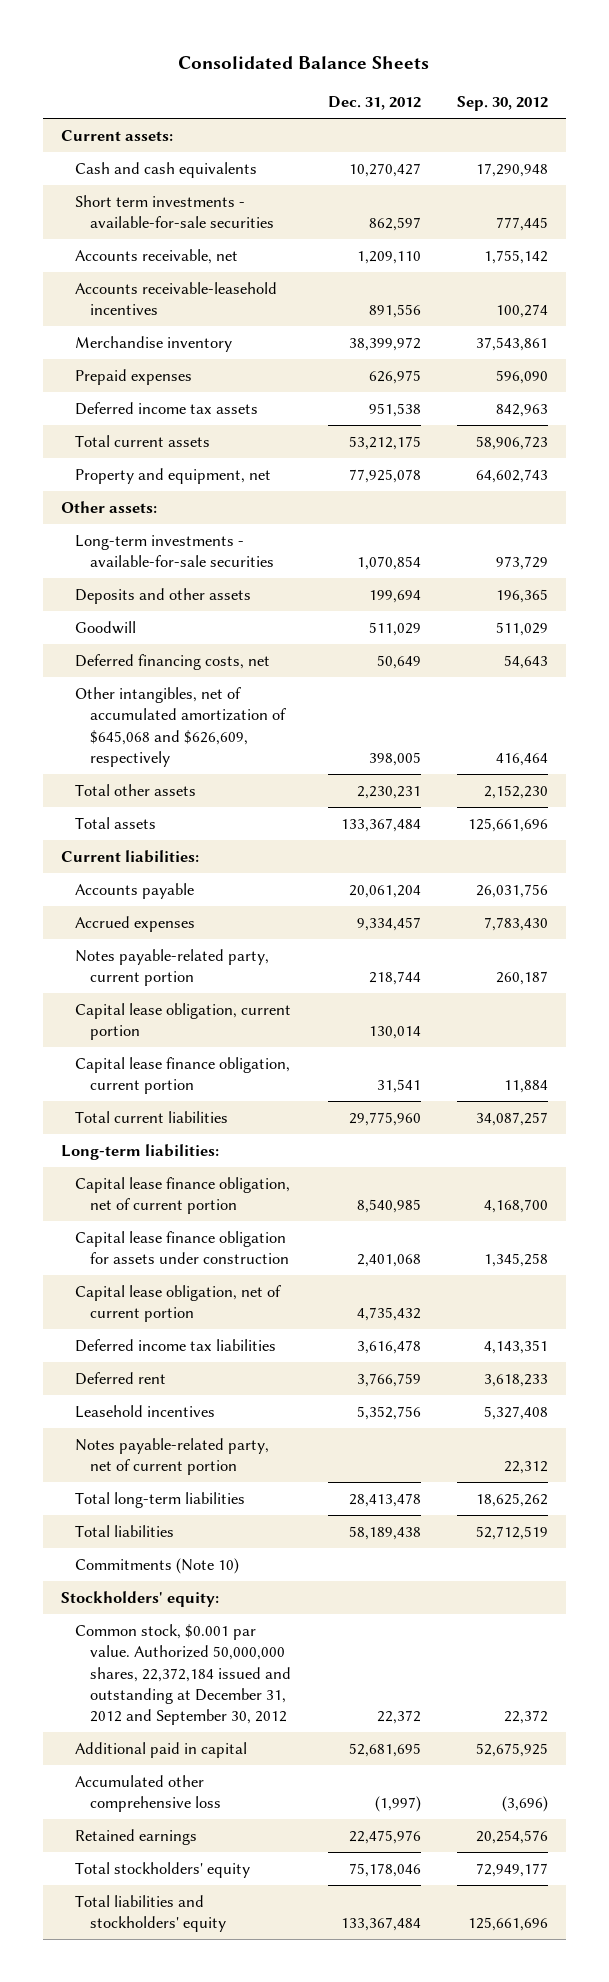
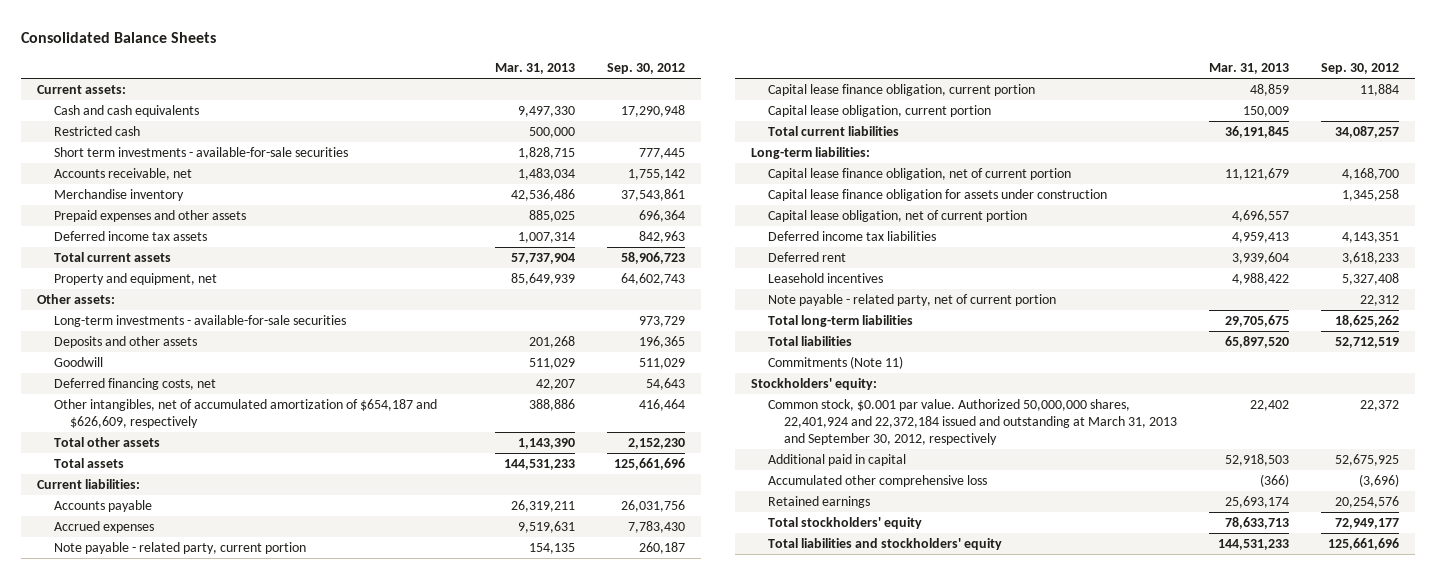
[327,96,421,111] Dec. 31, 2012 -> none
none -> [495,62,576,74] Mar. 31, 2013
none -> [53,126,140,137] Restricted cash
[75,281,278,316] Accounts receivable-leasehold incentives -> none
[75,368,193,385] Prepaid expenses -> [53,210,246,223] Prepaid expenses and other assets
[495,369,548,384] 596,090 -> [638,210,685,223] 696,364
[75,686,286,768] Other intangibles, net of accumulated amortization of $645,068 and $626,609, respectively -> [53,399,437,429] Other intangibles, net of accumulated amortization of $654,187 and $626,609, respectively
[75,948,270,987] Notes payable-related party, current portion -> [53,542,306,555] Note payable - related party, current portion
[75,1002,292,1041] Capital lease obligation, current portion -> [767,105,991,118] Capital lease obligation, current portion
[75,1437,270,1476] Notes payable-related party, net of current portion -> [767,294,1056,307] Note payable - related party, net of current portion
[75,1557,240,1574] Commitments (Note 10) -> [767,356,903,370] Commitments (Note 11)
[75,1623,291,1726] Common stock, $0.001 par value. Authorized 50,000,000 shares, 22,372,184 issued and outstanding at December 31, 2012 and September 30, 2012 -> [767,399,1178,445] Common stock, $0.001 par value. Authorized 50,000,000 shares, 22,401,924 and 22,372,184 issued and outstanding at March 31, 2013 and September 30, 2012, respectively

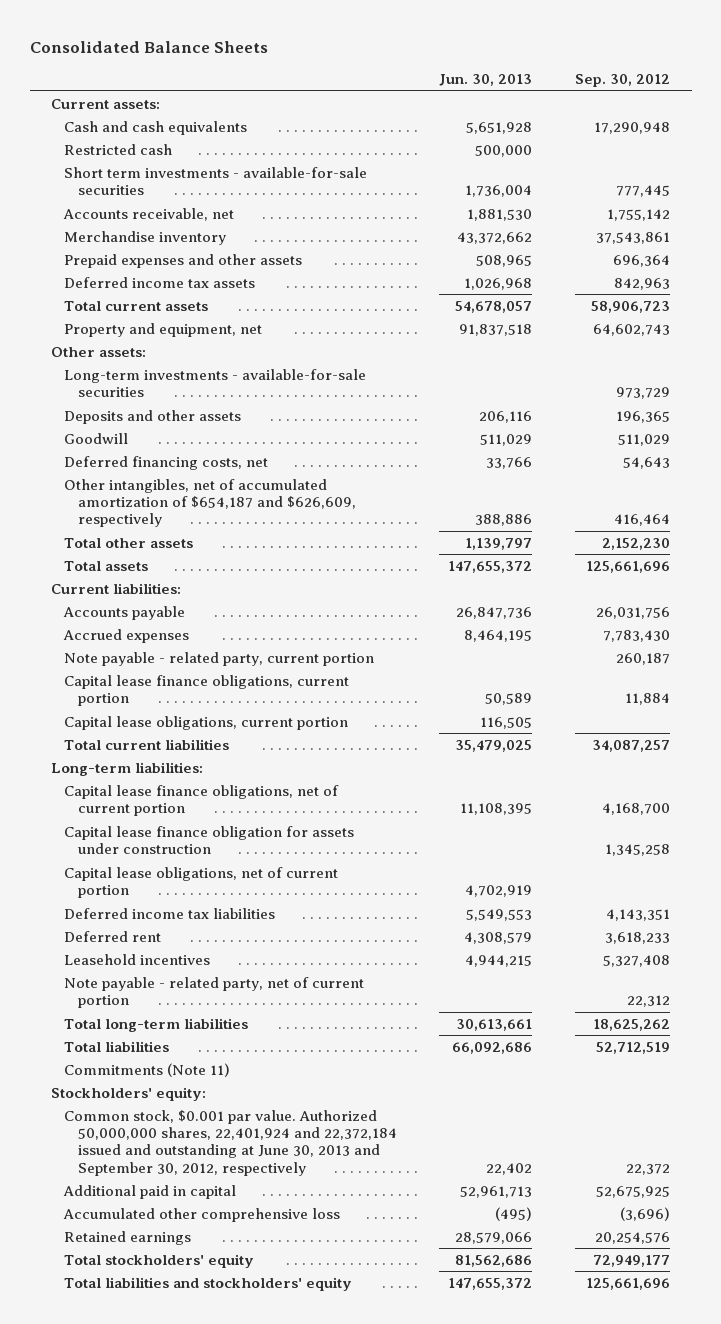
[495,62,576,74] Mar. 31, 2013 -> none
none -> [439,74,533,87] Jun. 30, 2013
[767,84,1035,97] Capital lease finance obligation, current portion -> [64,674,350,707] Capital lease finance obligations, current portion
[767,105,991,118] Capital lease obligation, current portion -> [64,715,349,730] Capital lease obligations, current portion
[767,168,1071,181] Capital lease finance obligation, net of current portion -> [64,784,340,817] Capital lease finance obligations, net of current portion
[767,210,1027,223] Capital lease obligation, net of current portion -> [64,866,339,899] Capital lease obligations, net of current portion
[767,399,1178,445] Common stock, $0.001 par value. Authorized 50,000,000 shares, 22,401,924 and 22,372,184 issued and outstanding at March 31, 2013 and September 30, 2012, respectively -> [64,1109,397,1176] Common stock, $0.001 par value. Authorized 50,000,000 shares, 22,401,924 and 22,372,184 issued and outstanding at June 30, 2013 and September 30, 2012, respectively

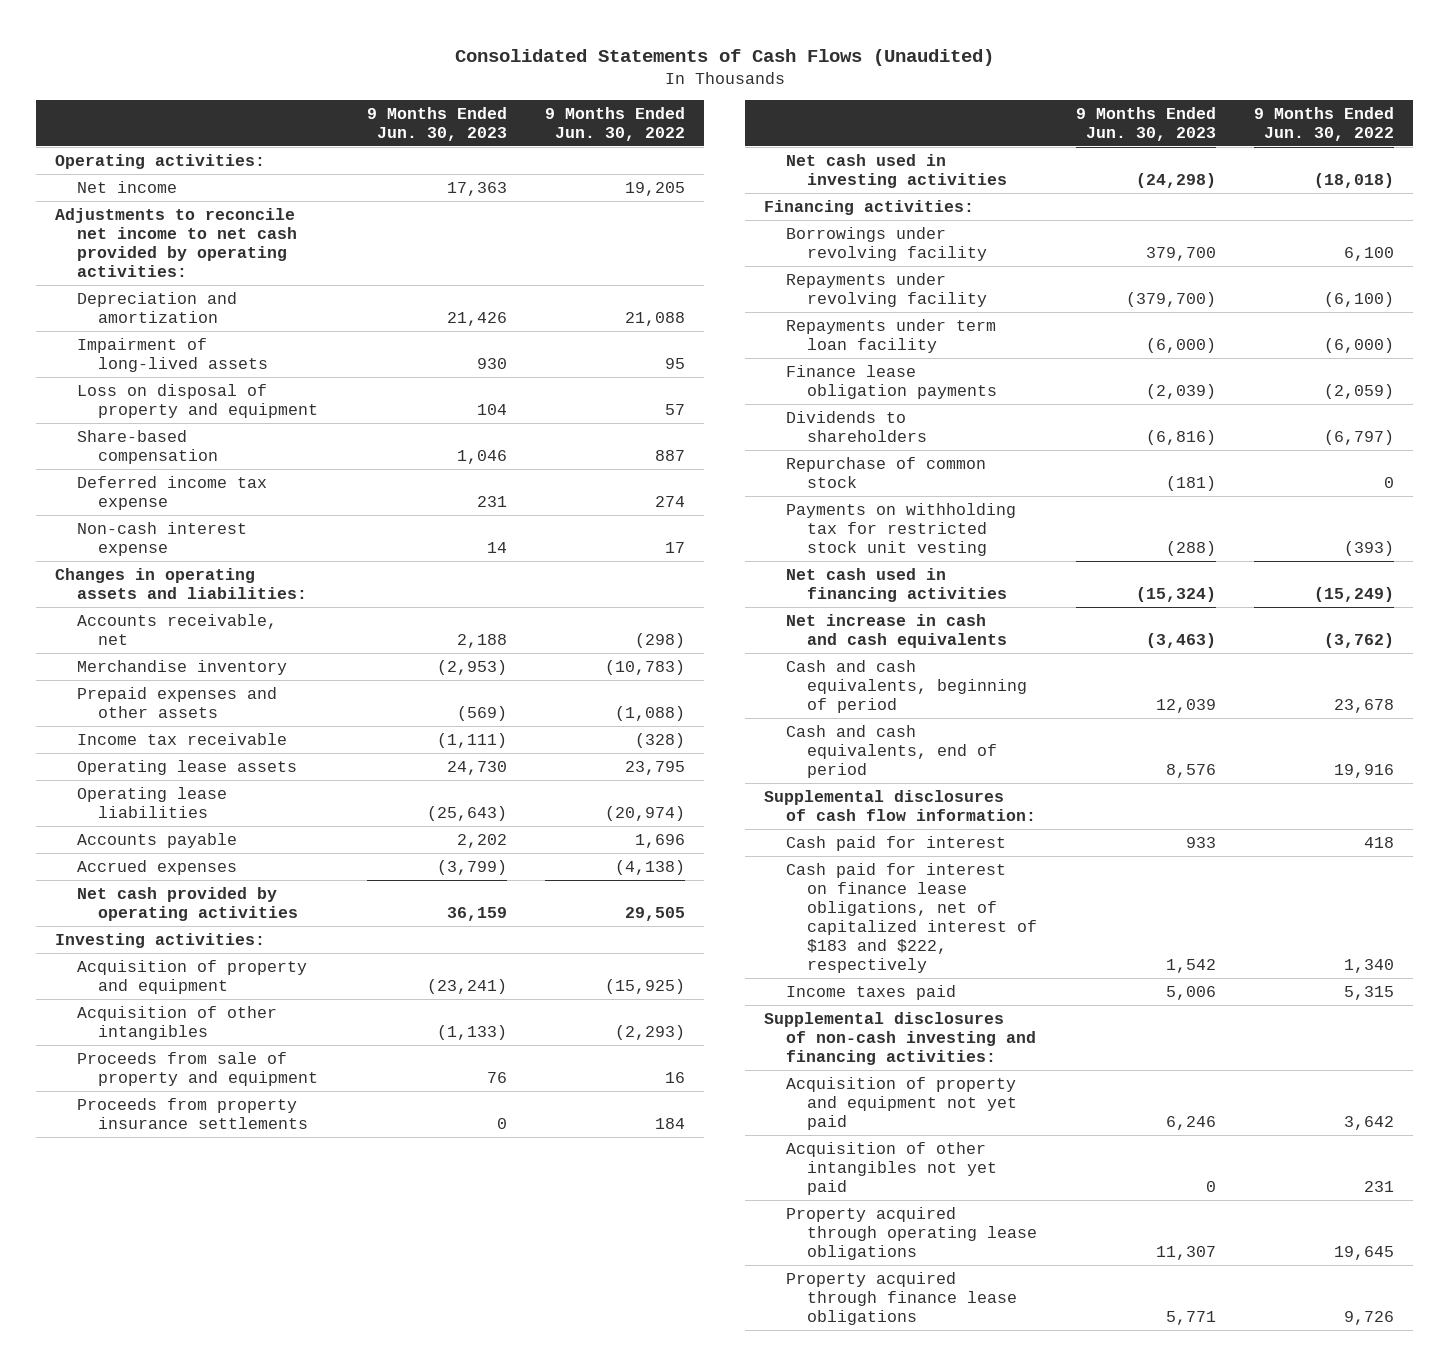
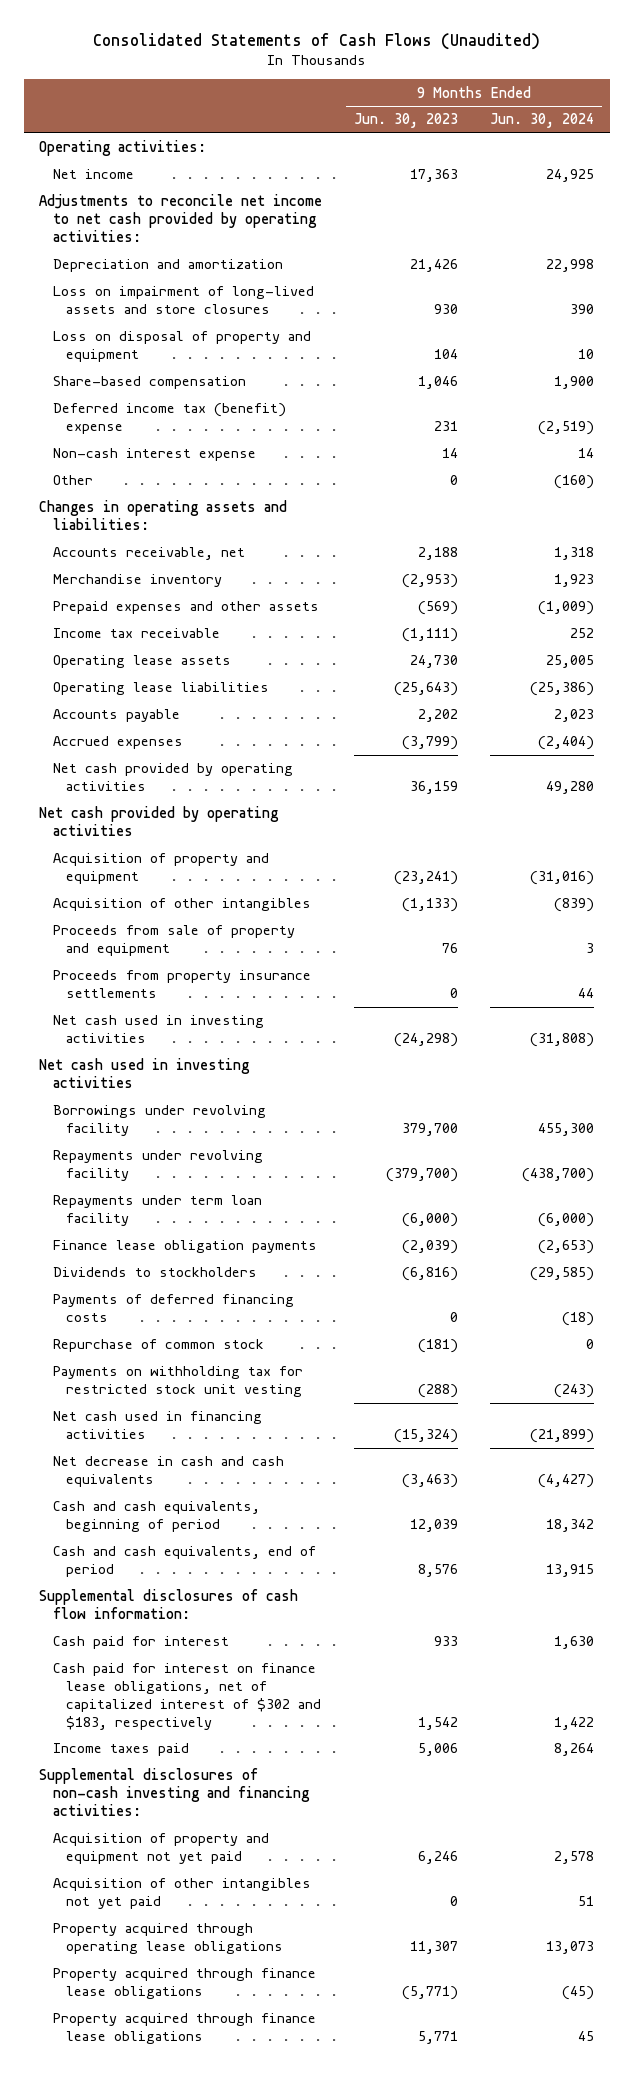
[544,107,685,142] 9 Months Ended Jun. 30, 2022 -> none
none -> [490,113,595,129] Jun. 30, 2024
[76,337,269,372] Impairment of long-lived assets -> [52,286,314,315] Loss on impairment of long-lived assets and store closures
[76,475,267,510] Deferred income tax expense -> [52,403,286,435] Deferred income tax (benefit) expense
none -> [52,475,93,486] Other
[55,932,266,948] Investing activities: -> [39,806,280,837] Net cash provided by operating activities
[764,199,975,215] Financing activities: -> [39,1058,251,1089] Net cash used in investing activities
[785,410,928,442] Dividends to shareholders -> [52,1267,257,1278] Dividends to stockholders
none -> [52,1294,294,1323] Payments of deferred financing costs
[785,613,1008,648] Net increase in cash and cash equivalents -> [52,1456,284,1488] Net decrease in cash and cash equivalents
[785,862,1038,973] Cash paid for interest on finance lease obligations, net of capitalized interest of $183 and $222, respectively -> [52,1663,322,1731] Cash paid for interest on finance lease obligations, net of capitalized interest of $302 and $183, respectively
none -> [52,1968,316,2000] Property acquired through finance lease obligations

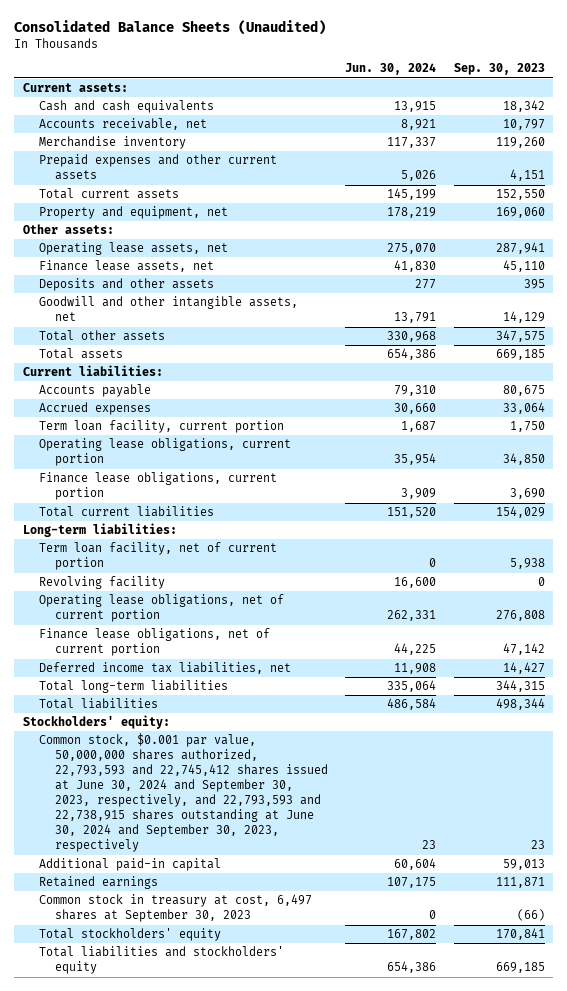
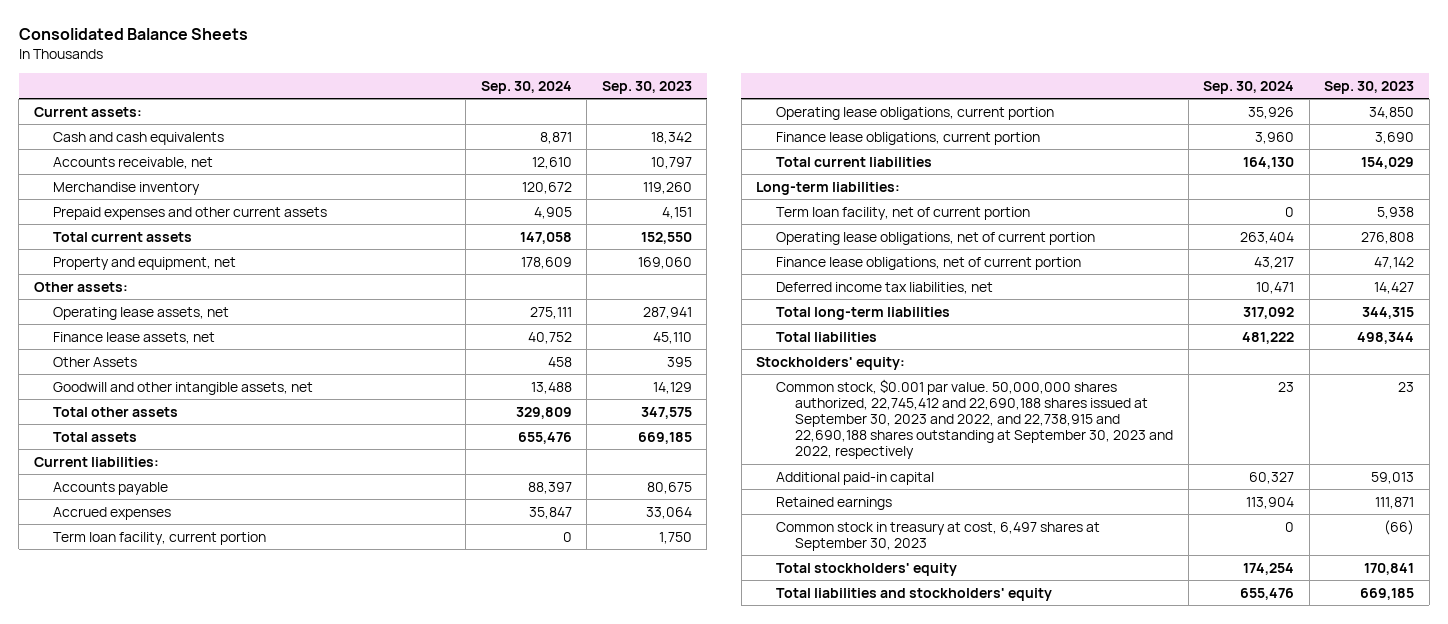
[14,19,327,35] Consolidated Balance Sheets (Unaudited) -> [18,28,248,41] Consolidated Balance Sheets
[345,63,437,76] Jun. 30, 2024 -> none
none -> [480,80,572,94] Sep. 30, 2024
[38,278,214,292] Deposits and other assets -> [53,356,138,367] Other Assets
[38,576,165,590] Revolving facility -> none
[38,733,329,853] Common stock, $0.001 par value, 50,000,000 shares authorized, 22,793,593 and 22,745,412 shares issued at June 30, 2024 and September 30, 2023, respectively, and 22,793,593 and 22,738,915 shares outstanding at June 30, 2024 and September 30, 2023, respectively -> [775,378,1174,460] Common stock, $0.001 par value. 50,000,000 shares authorized, 22,745,412 and 22,690,188 shares issued at September 30, 2023 and 2022, and 22,738,915 and 22,690,188 shares outstanding at September 30, 2023 and 2022, respectively

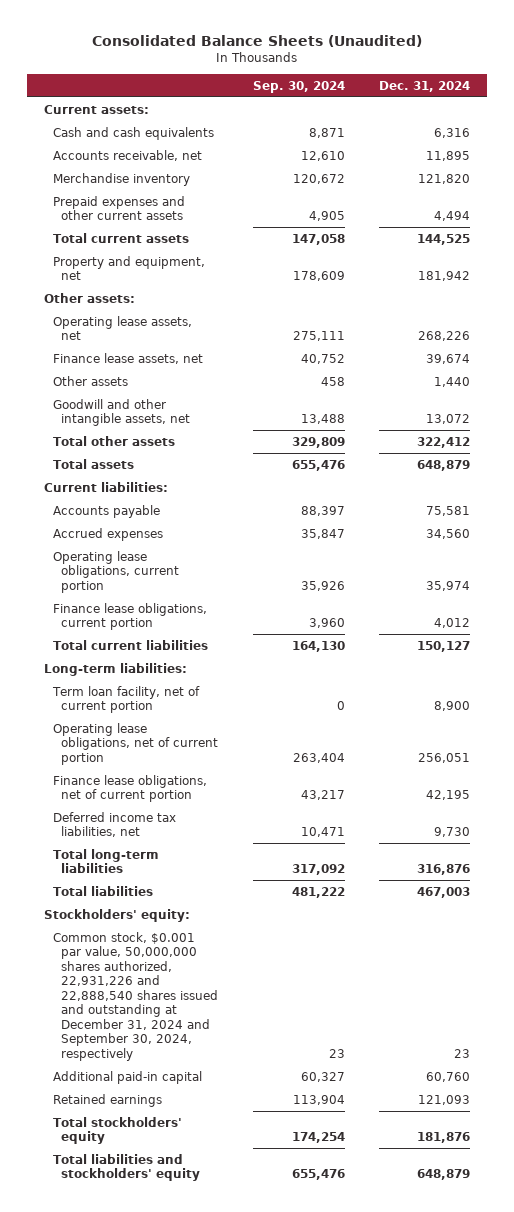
[18,28,248,41] Consolidated Balance Sheets -> [92,34,423,47] Consolidated Balance Sheets (Unaudited)
[601,80,692,94] Sep. 30, 2023 -> none
none -> [379,80,471,92] Dec. 31, 2024
[53,356,138,367] Other Assets -> [52,375,128,386] Other assets
[53,531,267,545] Term loan facility, current portion -> none
[775,378,1174,460] Common stock, $0.001 par value. 50,000,000 shares authorized, 22,745,412 and 22,690,188 shares issued at September 30, 2023 and 2022, and 22,738,915 and 22,690,188 shares outstanding at September 30, 2023 and 2022, respectively -> [52,931,219,1061] Common stock, $0.001 par value, 50,000,000 shares authorized, 22,931,226 and 22,888,540 shares issued and outstanding at December 31, 2024 and September 30, 2024, respectively
[775,521,1100,551] Common stock in treasury at cost, 6,497 shares at September 30, 2023 -> none

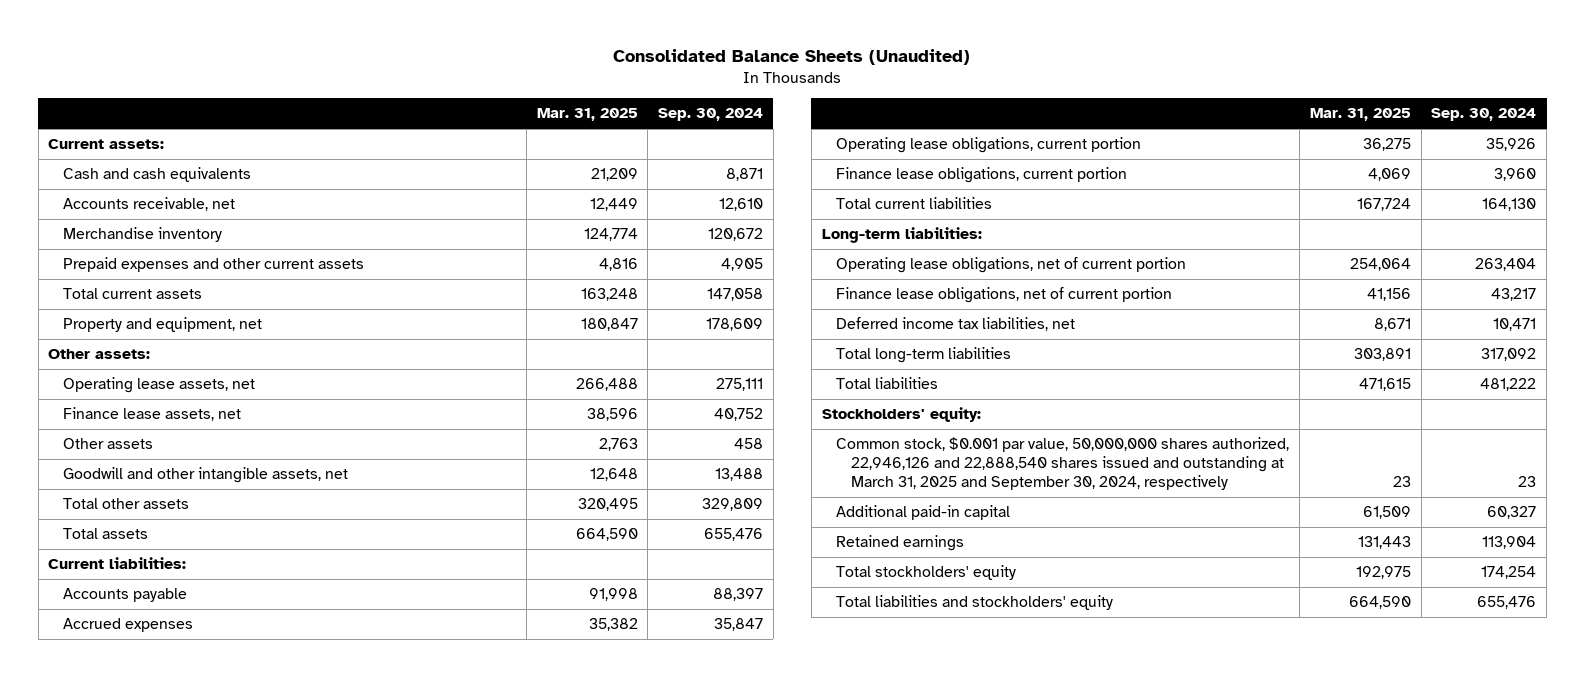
[379,80,471,92] Dec. 31, 2024 -> none
none -> [536,108,638,122] Mar. 31, 2025
[51,685,200,714] Term loan facility, net of current portion -> none
[52,931,219,1061] Common stock, $0.001 par value, 50,000,000 shares authorized, 22,931,226 and 22,888,540 shares issued and outstanding at December 31, 2024 and September 30, 2024, respectively -> [836,437,1290,491] Common stock, $0.001 par value, 50,000,000 shares authorized, 22,946,126 and 22,888,540 shares issued and outstanding at March 31, 2025 and September 30, 2024, respectively

